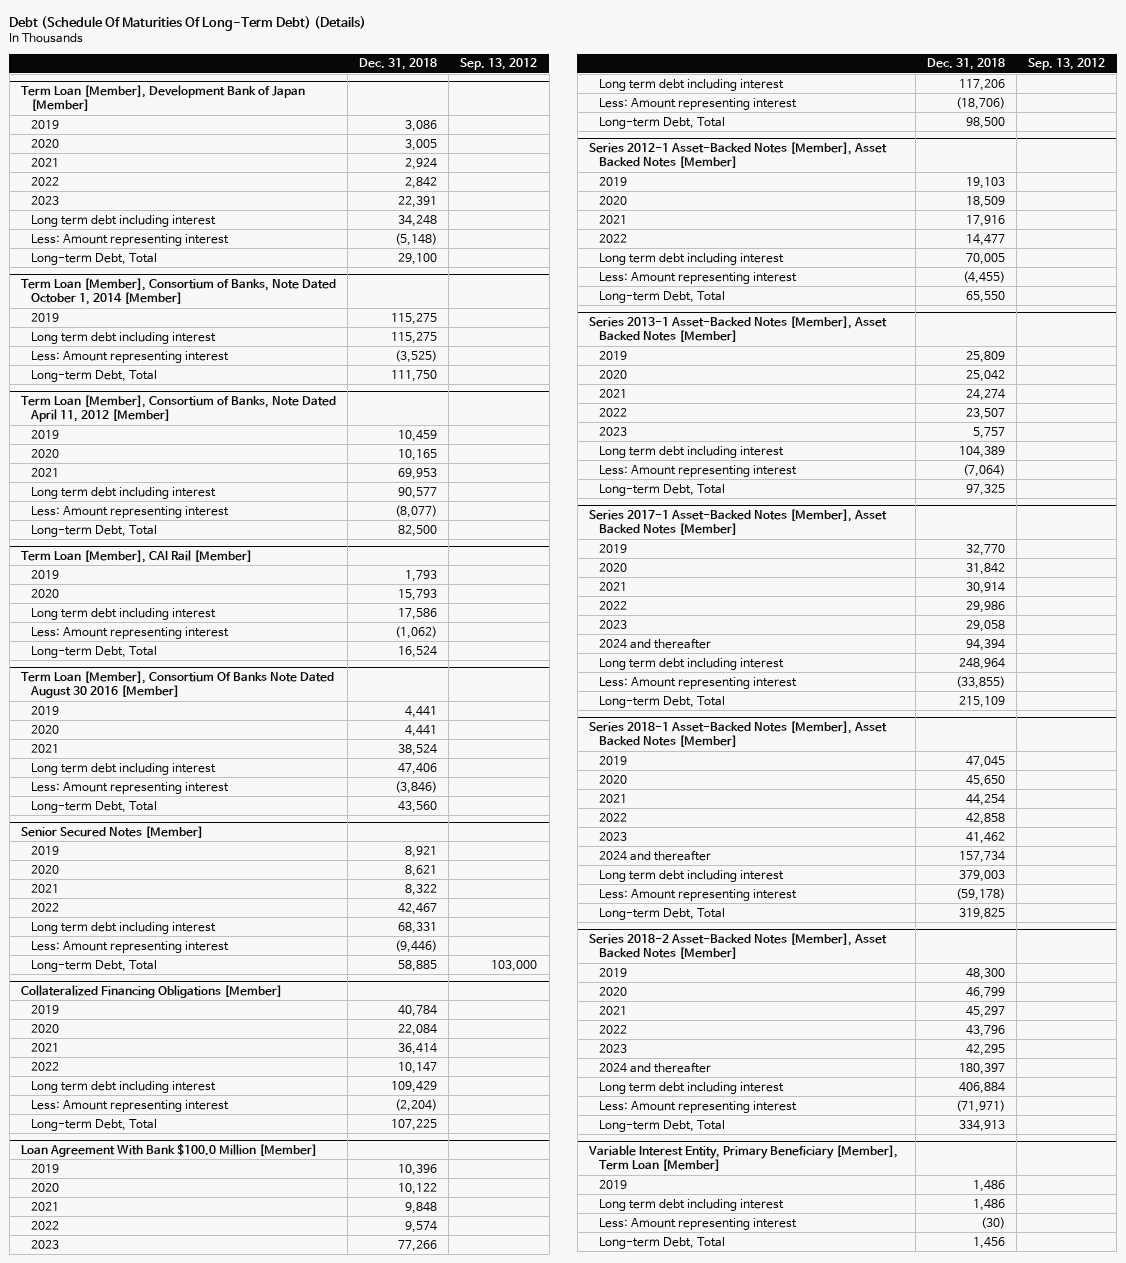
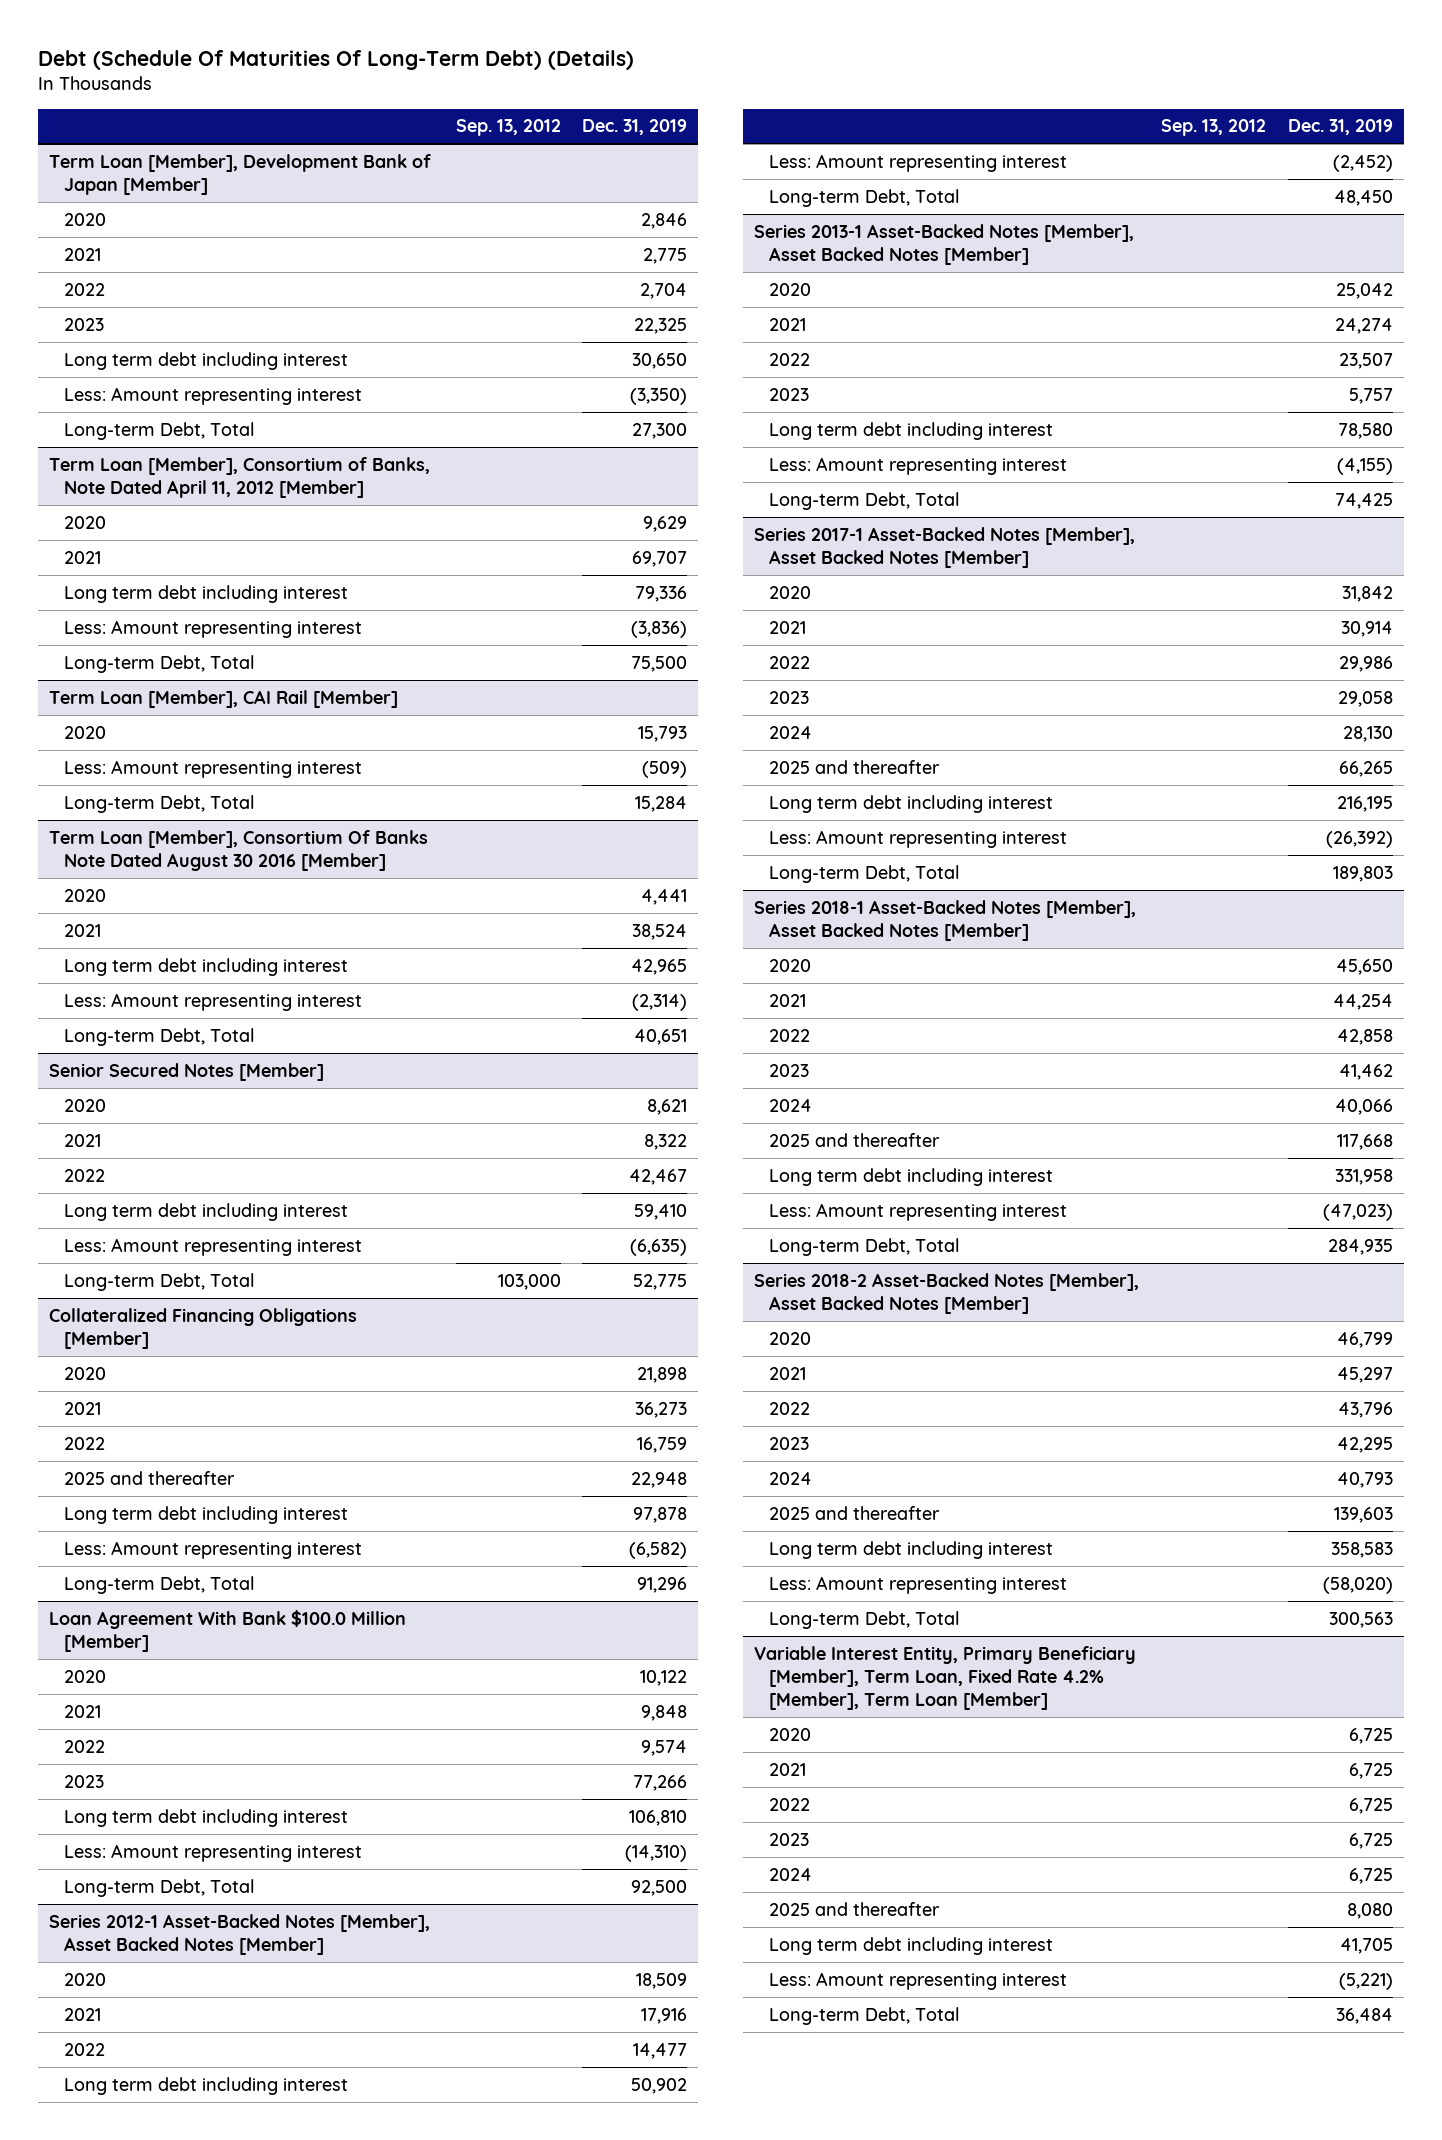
[359,58,438,71] Dec. 31, 2018 -> none
none -> [582,119,688,136] Dec. 31, 2019
[31,119,60,129] 2019 -> none
[21,277,337,306] Term Loan [Member], Consortium of Banks, Note Dated October 1, 2014 [Member] -> none
[31,312,60,322] 2019 -> none
[31,331,217,344] Long term debt including interest -> none
[31,350,230,363] Less: Amount representing interest -> none
[31,369,158,382] Long-term Debt, Total -> none
[31,429,60,439] 2019 -> none
[31,569,60,579] 2019 -> none
[31,607,217,620] Long term debt including interest -> none
[31,705,60,715] 2019 -> none
[31,845,60,855] 2019 -> none
[31,1004,60,1014] 2019 -> none
none -> [64,1470,236,1485] 2025 and thereafter
[31,1163,60,1173] 2019 -> none
[599,176,628,186] 2019 -> none
[599,350,628,360] 2019 -> none
[599,543,628,553] 2019 -> none
none -> [769,725,813,739] 2024
[599,637,712,649] 2024 and thereafter -> [769,759,941,774] 2025 and thereafter
[599,755,628,765] 2019 -> none
none -> [769,1098,813,1112] 2024
[599,849,712,861] 2024 and thereafter -> [769,1132,941,1147] 2025 and thereafter
[599,967,628,977] 2019 -> none
none -> [769,1471,813,1485] 2024
[599,1061,712,1073] 2024 and thereafter -> [769,1505,941,1520] 2025 and thereafter
[587,1144,898,1172] Variable Interest Entity, Primary Beneficiary [Member], Term Loan [Member] -> [754,1645,1137,1710] Variable Interest Entity, Primary Beneficiary [Member], Term Loan, Fixed Rate 4.2% [Member], Term Loan [Member]
[599,1179,628,1189] 2019 -> [769,1727,812,1741] 2020
none -> [769,1762,807,1776] 2021
none -> [769,1797,811,1811] 2022
none -> [769,1832,810,1846] 2023
none -> [769,1867,813,1881] 2024
none -> [769,1901,941,1916] 2025 and thereafter

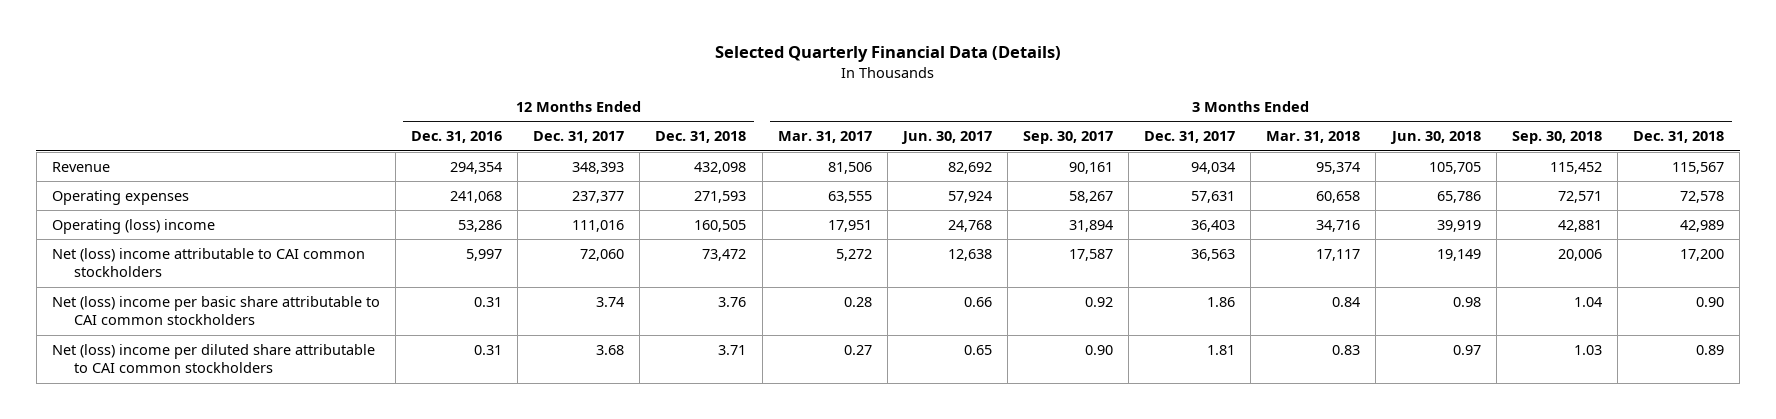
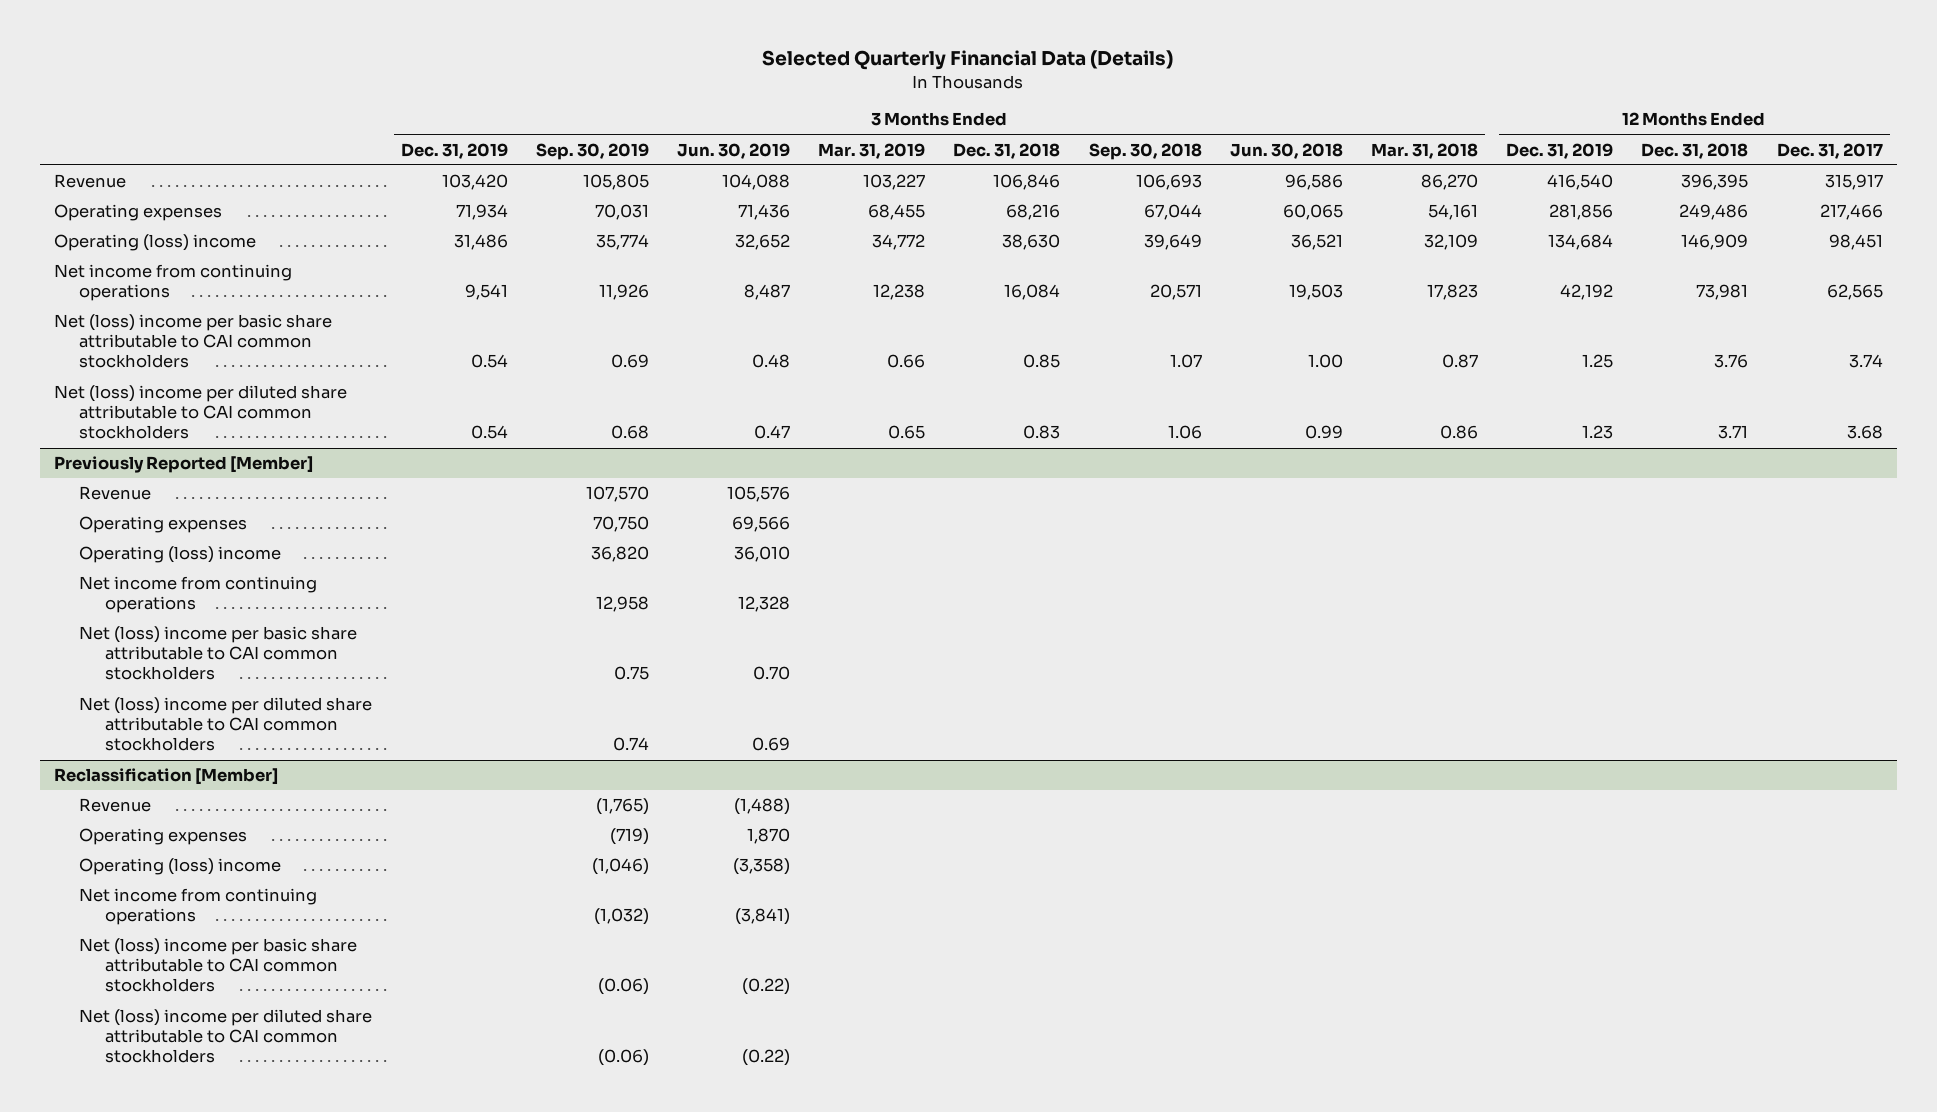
[411,131,503,144] Dec. 31, 2016 -> none
[777,131,872,144] Mar. 31, 2017 -> none
[900,131,992,145] Jun. 30, 2017 -> none
[1023,131,1114,145] Sep. 30, 2017 -> none
[1144,131,1236,144] Dec. 31, 2017 -> none
none -> [400,142,508,159] Dec. 31, 2019
none -> [535,142,649,160] Sep. 30, 2019
none -> [677,142,791,159] Jun. 30, 2019
none -> [818,142,926,159] Mar. 31, 2019
none -> [1506,142,1614,159] Dec. 31, 2019
[51,247,365,278] Net (loss) income attributable to CAI common stockholders -> none
[572,161,625,174] 348,393 -> [1824,174,1883,191] 315,917
[694,161,747,174] 432,098 -> [1681,174,1749,191] 396,395
[1316,161,1361,174] 95,374 -> [1421,174,1479,191] 86,270
[1428,161,1481,174] 105,705 -> [1284,174,1343,191] 96,586
[1549,161,1602,174] 115,452 -> [1135,174,1202,191] 106,693
[1671,161,1724,174] 115,567 -> [993,174,1061,191] 106,846
[572,190,625,203] 237,377 -> [1819,204,1883,221] 217,466
[694,190,747,203] 271,593 -> [1679,204,1749,221] 249,486
[1316,190,1361,203] 60,658 -> [1428,204,1479,221] 54,161
[1436,190,1481,203] 65,786 -> [1282,204,1343,221] 60,065
[1557,190,1602,203] 72,571 -> [1143,204,1202,221] 67,044
[1679,190,1724,203] 72,578 -> [1006,204,1061,221] 68,216
[572,219,625,232] 111,016 -> [1828,234,1883,251] 98,451
[694,219,747,232] 160,505 -> [1681,234,1749,251] 146,909
[1316,219,1361,232] 34,716 -> [1424,234,1479,251] 32,109
[1436,219,1481,232] 39,919 -> [1290,234,1343,251] 36,521
[1557,219,1602,232] 42,881 -> [1143,234,1202,251] 39,649
[1679,219,1724,232] 42,989 -> [1002,234,1061,251] 38,630
none -> [54,264,293,302] Net income from continuing operations
[1332,296,1361,307] 0.84 -> [1442,354,1479,369] 0.87
[1452,296,1481,307] 0.98 -> [1307,354,1343,369] 1.00
[1573,296,1602,307] 1.04 -> [1169,354,1202,369] 1.07
[1695,296,1724,307] 0.90 -> [1023,354,1061,369] 0.85
[1332,344,1361,355] 0.83 -> [1440,425,1479,440] 0.86
[1452,344,1481,355] 0.97 -> [1304,425,1343,440] 0.99
[1573,344,1602,355] 1.03 -> [1167,425,1202,440] 1.06
[1695,344,1724,355] 0.89 -> [1023,425,1061,440] 0.83
none -> [54,456,314,474] Previously Reported [Member]
none -> [79,486,152,501] Revenue
none -> [79,516,248,534] Operating expenses
none -> [79,546,282,564] Operating (loss) income
none -> [79,576,318,614] Net income from continuing operations
none -> [79,626,358,681] Net (loss) income per basic share attributable to CAI common stockholders
none -> [79,697,373,752] Net (loss) income per diluted share attributable to CAI common stockholders
none -> [54,768,279,786] Reclassification [Member]
none -> [79,798,152,813] Revenue
none -> [79,828,248,846] Operating expenses
none -> [79,858,282,876] Operating (loss) income
none -> [79,888,318,926] Net income from continuing operations
none -> [79,938,358,993] Net (loss) income per basic share attributable to CAI common stockholders
none -> [79,1009,373,1064] Net (loss) income per diluted share attributable to CAI common stockholders

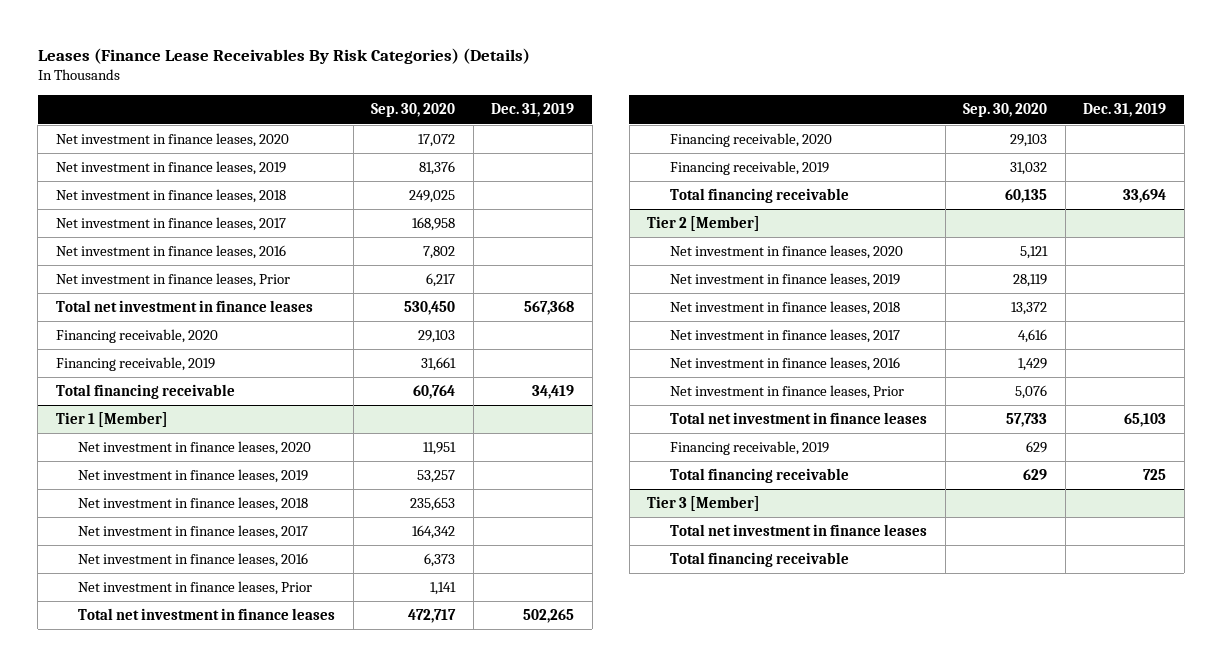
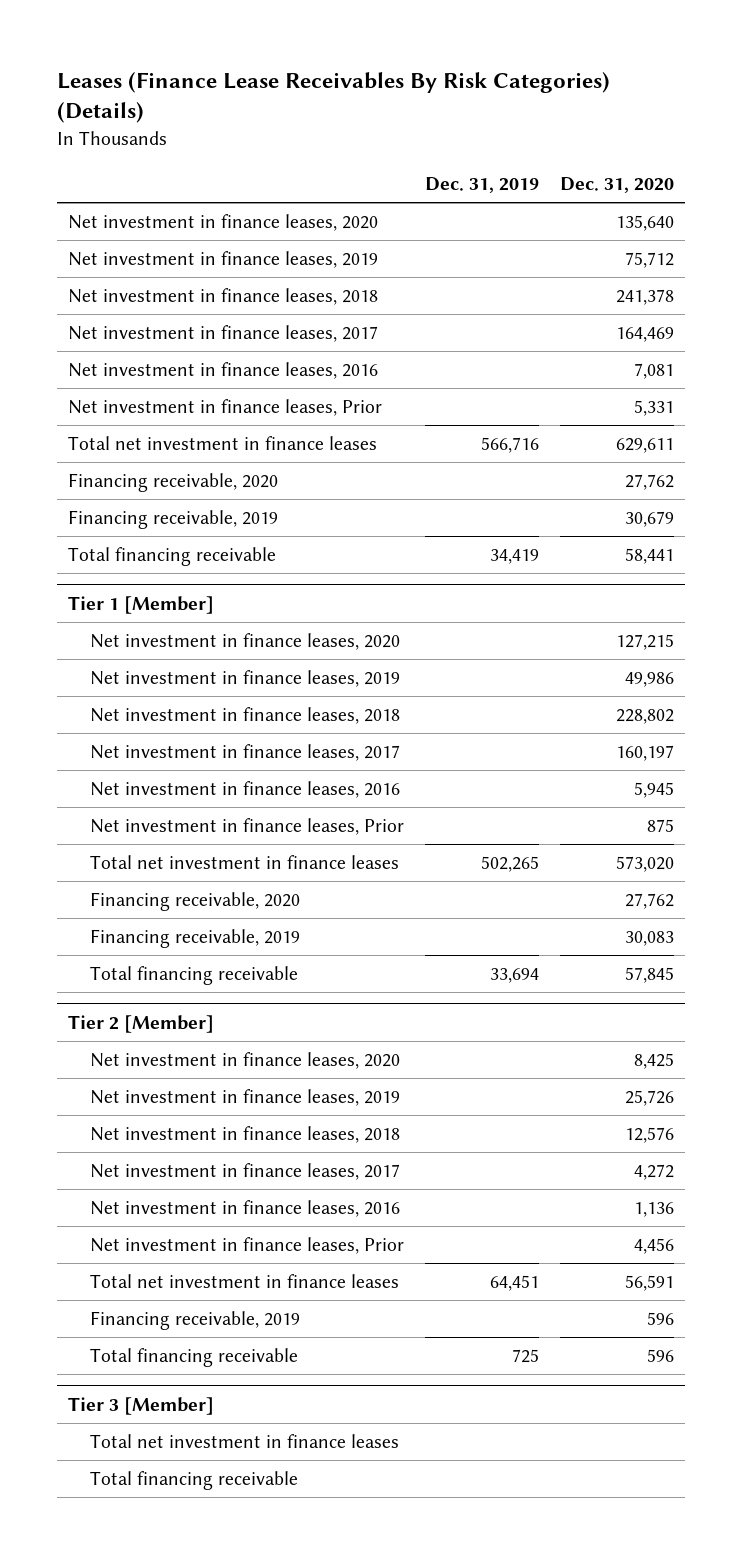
[371,103,456,118] Sep. 30, 2020 -> none
none -> [560,176,675,193] Dec. 31, 2020
[524,301,575,316] 567,368 -> [481,437,540,454] 566,716
[1124,413,1167,428] 65,103 -> [490,1275,540,1292] 64,451

